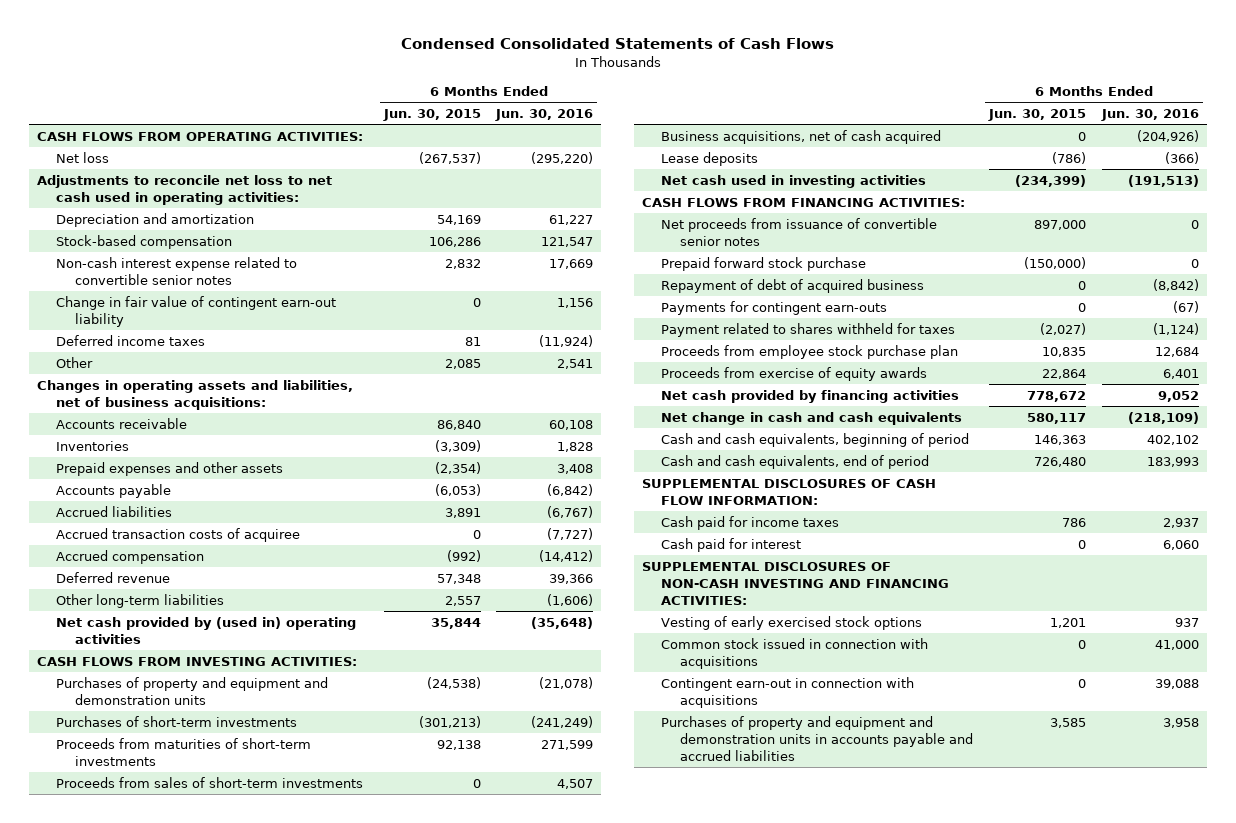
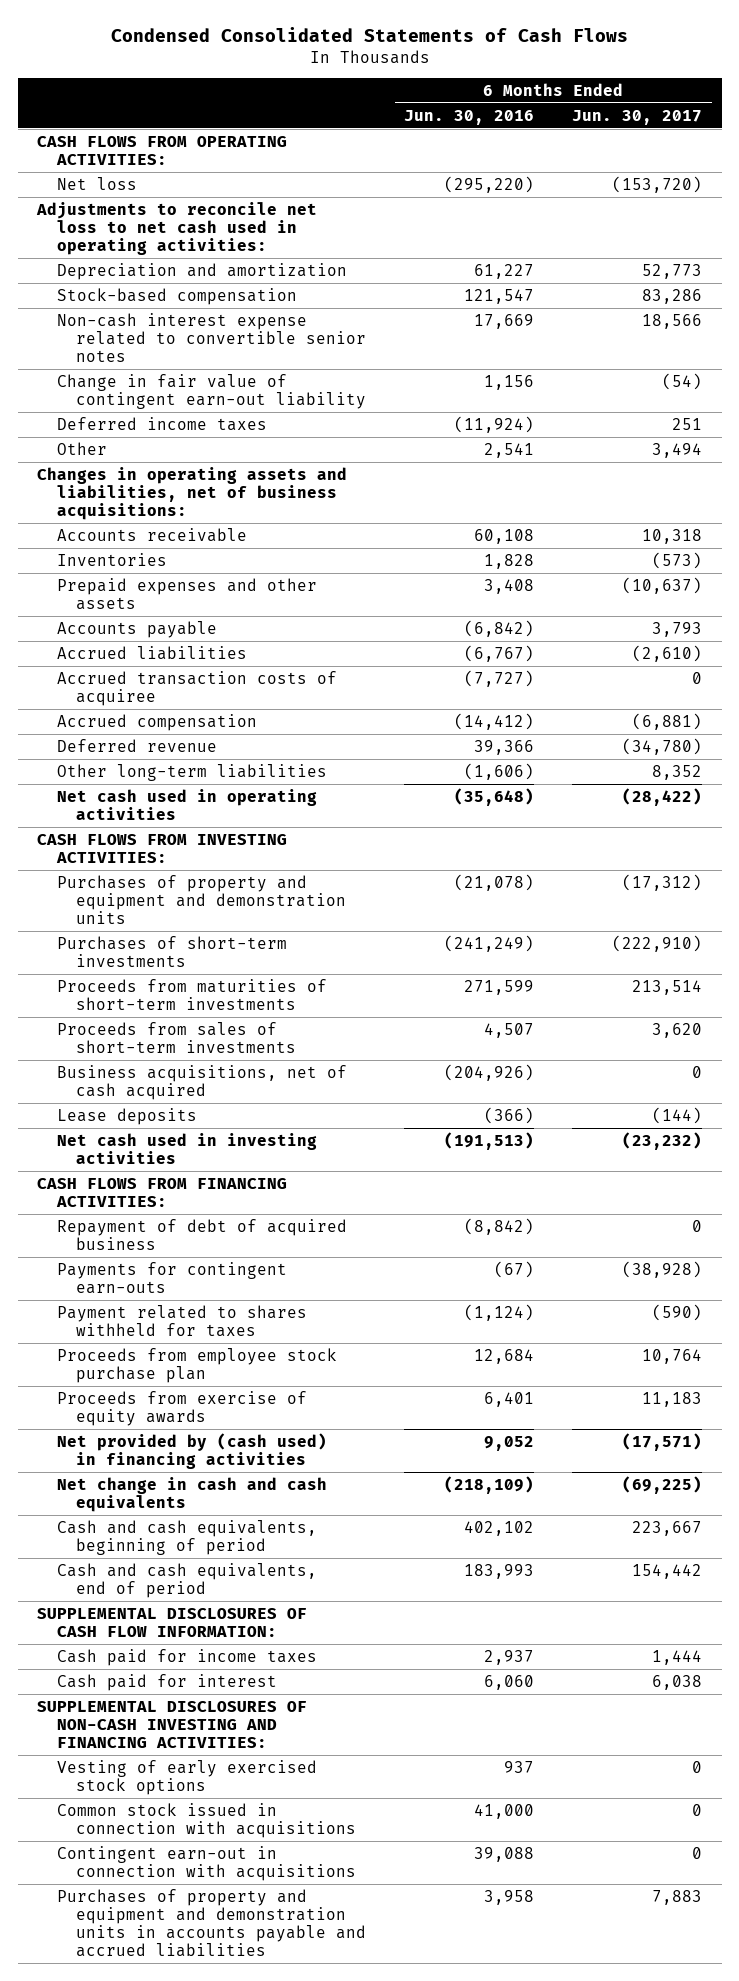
[382,108,481,121] Jun. 30, 2015 -> none
none -> [572,109,703,125] Jun. 30, 2017
[55,616,356,644] Net cash provided by (used in) operating activities -> [56,788,317,820] Net cash used in operating activities
[661,217,938,246] Net proceeds from issuance of convertible senior notes -> none
[661,256,867,271] Prepaid forward stock purchase -> none
[661,389,960,403] Net cash provided by financing activities -> [56,1432,327,1469] Net provided by (cash used) in financing activities

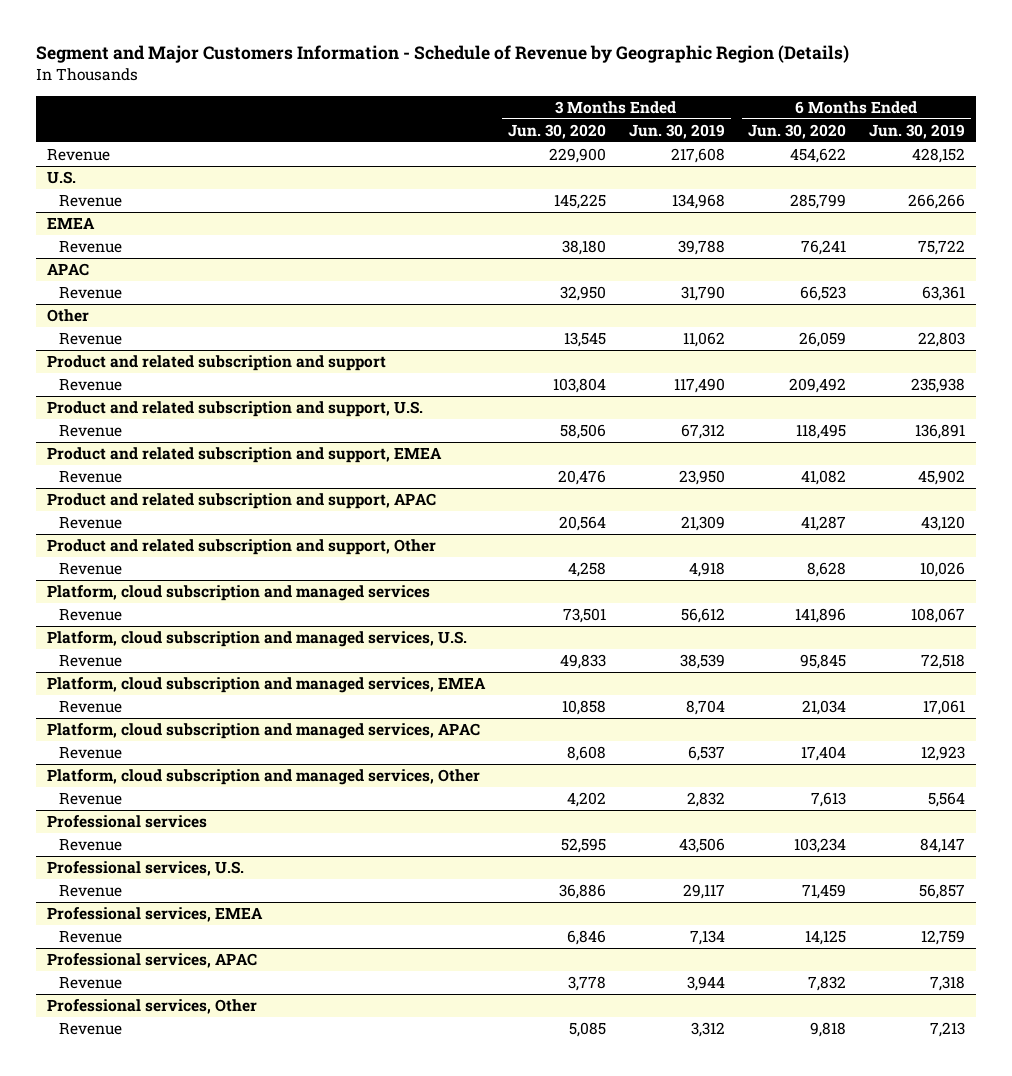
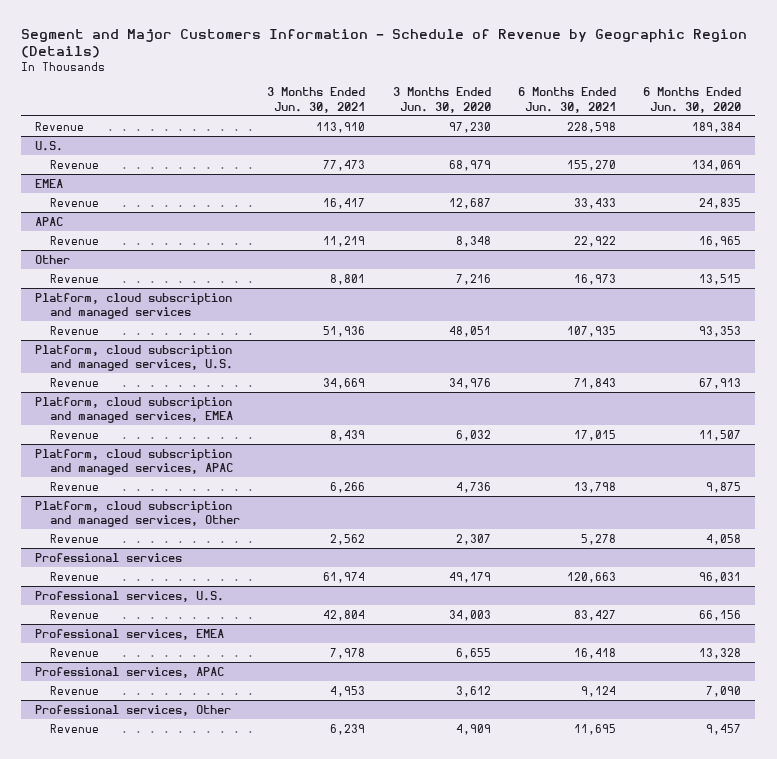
[628,123,725,139] Jun. 30, 2019 -> none
[868,123,965,139] Jun. 30, 2019 -> none
none -> [267,87,366,113] 3 Months Ended Jun. 30, 2021
none -> [518,87,617,113] 6 Months Ended Jun. 30, 2021
[548,148,606,164] 229,900 -> [448,121,491,133] 97,230
[789,148,846,164] 454,622 -> [692,121,742,133] 189,384
[553,194,606,210] 145,225 -> [448,159,491,171] 68,979
[789,194,846,210] 285,799 -> [692,159,742,171] 134,069
[561,240,606,256] 38,180 -> [448,197,491,209] 12,687
[800,240,846,256] 76,241 -> [699,197,742,209] 24,835
[559,286,606,302] 32,950 -> [455,235,491,247] 8,348
[799,286,846,302] 66,523 -> [699,235,742,247] 16,965
[47,355,387,372] Product and related subscription and support -> none
[59,379,123,392] Revenue -> none
[47,401,424,418] Product and related subscription and support, U.S. -> none
[59,425,123,438] Revenue -> none
[47,447,443,464] Product and related subscription and support, EMEA -> none
[59,471,123,484] Revenue -> none
[47,493,437,510] Product and related subscription and support, APAC -> none
[59,517,123,530] Revenue -> none
[47,539,437,556] Product and related subscription and support, Other -> none
[59,563,123,576] Revenue -> none
[563,332,606,348] 13,545 -> [455,273,491,285] 7,216
[798,332,846,348] 26,059 -> [699,273,742,285] 13,515
[562,608,606,624] 73,501 -> [448,325,491,337] 48,051
[794,608,846,624] 141,896 -> [699,325,742,337] 93,353
[559,654,606,670] 49,833 -> [448,377,491,389] 34,976
[799,654,846,670] 95,845 -> [699,377,742,389] 67,913
[561,700,606,716] 10,858 -> [455,429,491,441] 6,032
[801,700,846,716] 21,034 -> [699,429,742,441] 11,507
[566,746,606,762] 8,608 -> [455,481,491,493] 4,736
[800,746,846,762] 17,404 -> [706,481,742,493] 9,875
[566,792,606,808] 4,202 -> [455,533,491,545] 2,307
[810,792,846,808] 7,613 -> [706,533,742,545] 4,058
[560,838,606,854] 52,595 -> [448,571,491,583] 49,179
[793,838,846,854] 103,234 -> [699,571,742,583] 96,031
[558,884,606,900] 36,886 -> [448,609,491,621] 34,003
[801,884,846,900] 71,459 -> [699,609,742,621] 66,156
[566,930,606,946] 6,846 -> [455,647,491,659] 6,655
[804,930,846,946] 14,125 -> [699,647,742,659] 13,328
[567,976,606,992] 3,778 -> [455,685,491,697] 3,612
[807,976,846,992] 7,832 -> [706,685,742,697] 7,090
[568,1022,606,1038] 5,085 -> [455,723,491,735] 4,909
[809,1022,846,1038] 9,818 -> [706,723,742,735] 9,457

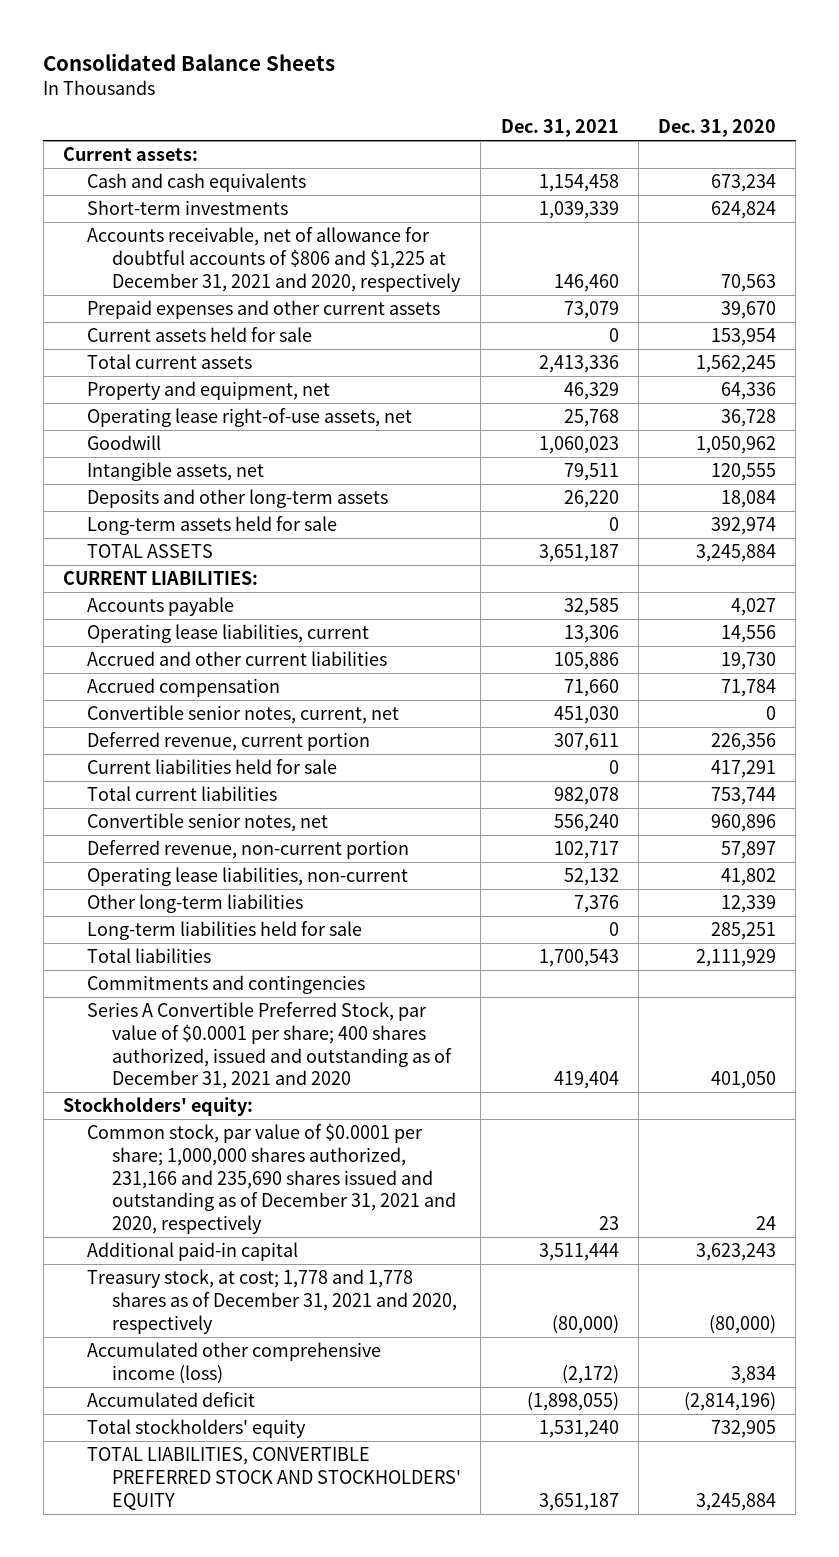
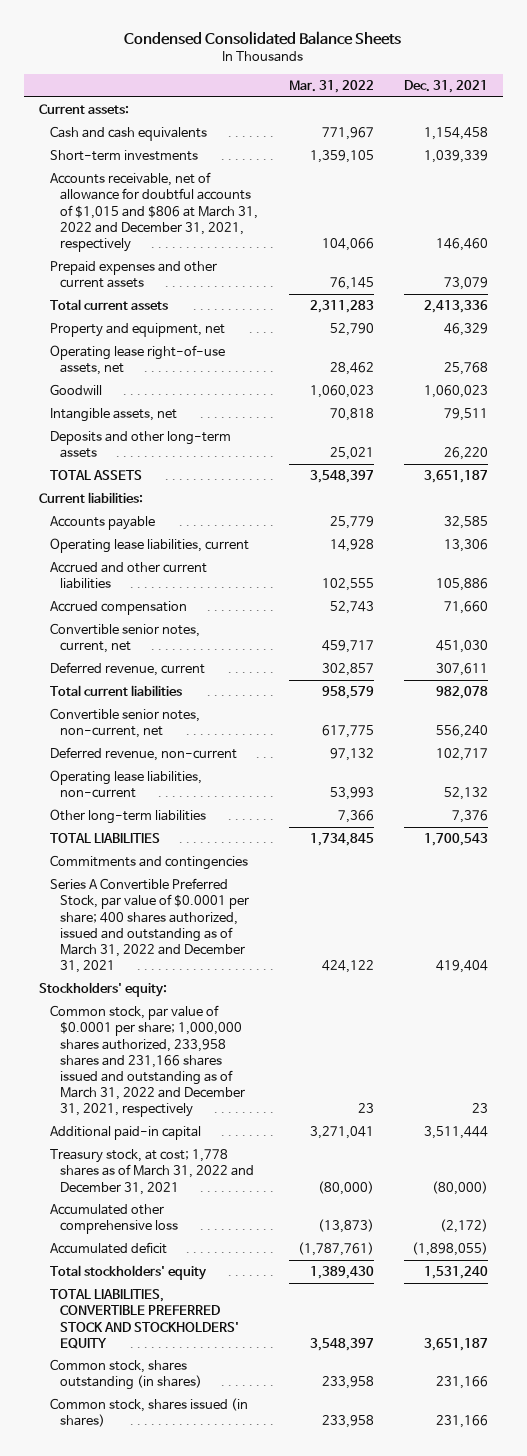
[43,52,336,71] Consolidated Balance Sheets -> [124,30,402,45] Condensed Consolidated Balance Sheets
[658,119,777,138] Dec. 31, 2020 -> none
none -> [288,80,374,94] Mar. 31, 2022
[87,227,462,292] Accounts receivable, net of allowance for doubtful accounts of $806 and $1,225 at December 31, 2021 and 2020, respectively -> [49,172,259,252] Accounts receivable, net of allowance for doubtful accounts of $1,015 and $806 at March 31, 2022 and December 31, 2021, respectively
[87,327,313,343] Current assets held for sale -> none
[87,516,338,536] Long-term assets held for sale -> none
[62,571,258,586] CURRENT LIABILITIES: -> [38,492,143,504] Current liabilities:
[87,759,338,775] Current liabilities held for sale -> none
[87,732,371,752] Deferred revenue, current portion -> [49,662,205,677] Deferred revenue, current
[87,813,329,833] Convertible senior notes, net -> [49,708,200,739] Convertible senior notes, non-current, net
[87,840,410,860] Deferred revenue, non-current portion -> [49,747,237,762] Deferred revenue, non-current
[87,921,363,941] Long-term liabilities held for sale -> none
[87,948,212,964] Total liabilities -> [49,833,160,844] TOTAL LIABILITIES
[87,1002,453,1090] Series A Convertible Preferred Stock, par value of $0.0001 per share; 400 shares authorized, issued and outstanding as of December 31, 2021 and 2020 -> [49,878,250,974] Series A Convertible Preferred Stock, par value of $0.0001 per share; 400 shares authorized, issued and outstanding as of March 31, 2022 and December 31, 2021
[87,1123,457,1234] Common stock, par value of $0.0001 per share; 1,000,000 shares authorized, 231,166 and 235,690 shares issued and outstanding as of December 31, 2021 and 2020, respectively -> [49,1005,246,1118] Common stock, par value of $0.0001 per share; 1,000,000 shares authorized, 233,958 shares and 231,166 shares issued and outstanding as of March 31, 2022 and December 31, 2021, respectively
[87,1269,458,1334] Treasury stock, at cost; 1,778 and 1,778 shares as of December 31, 2021 and 2020, respectively -> [49,1149,255,1195] Treasury stock, at cost; 1,778 shares as of March 31, 2022 and December 31, 2021
[87,1342,382,1384] Accumulated other comprehensive income (loss) -> [49,1204,179,1235] Accumulated other comprehensive loss
none -> [49,1359,203,1391] Common stock, shares outstanding (in shares)
none -> [49,1398,248,1428] Common stock, shares issued (in shares)

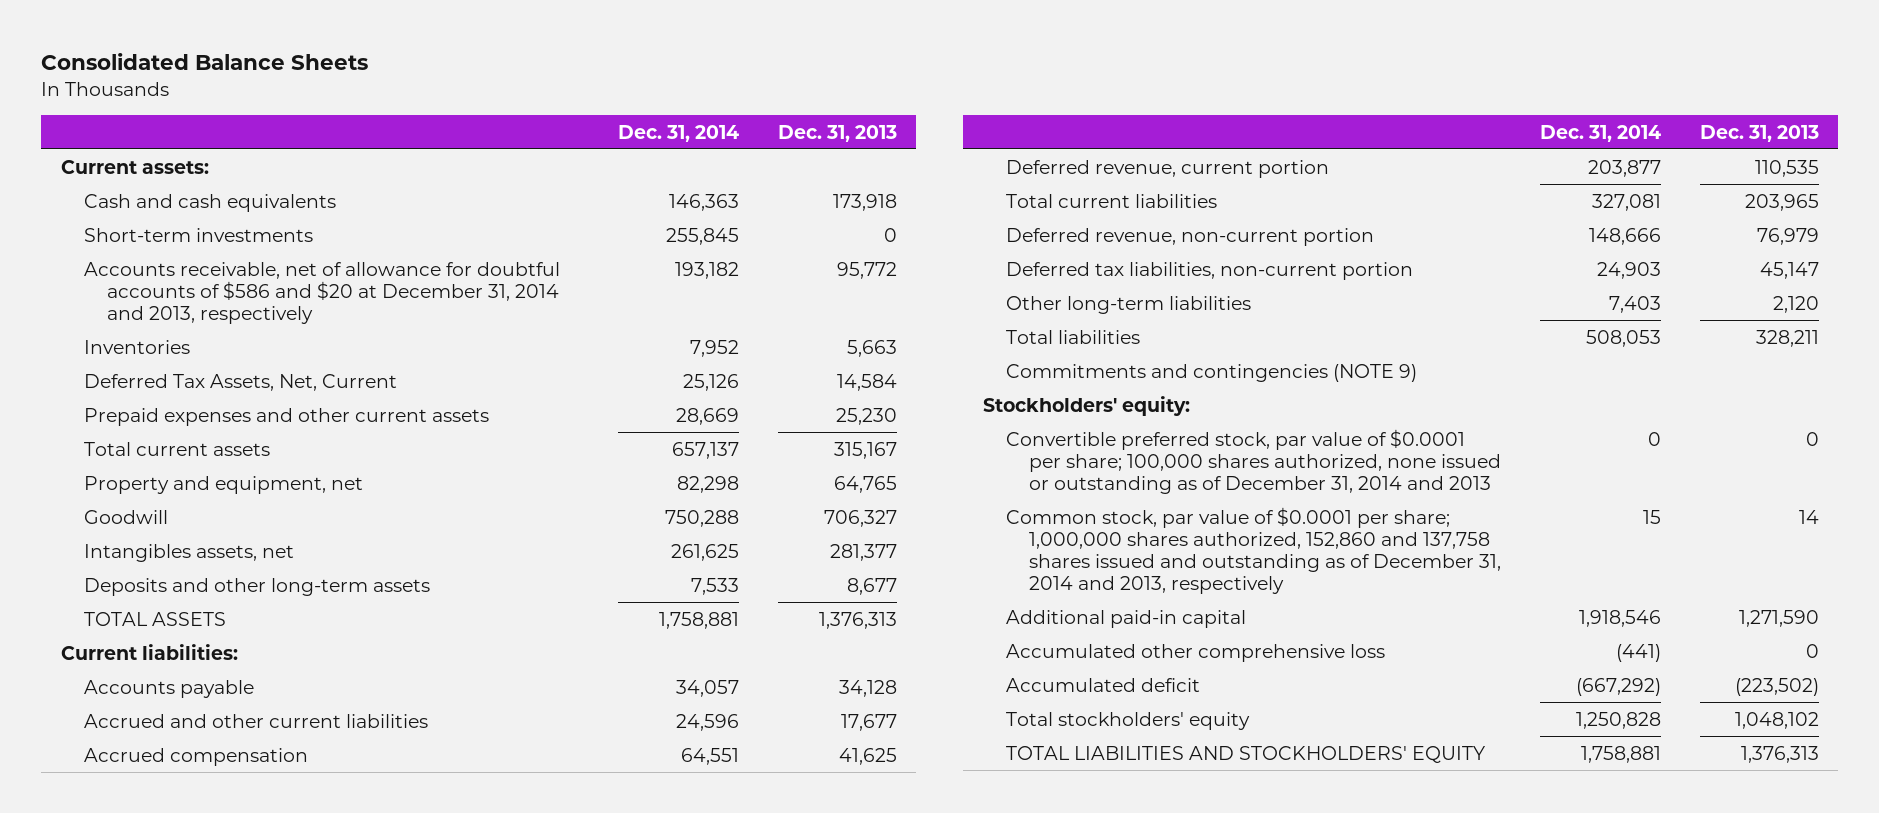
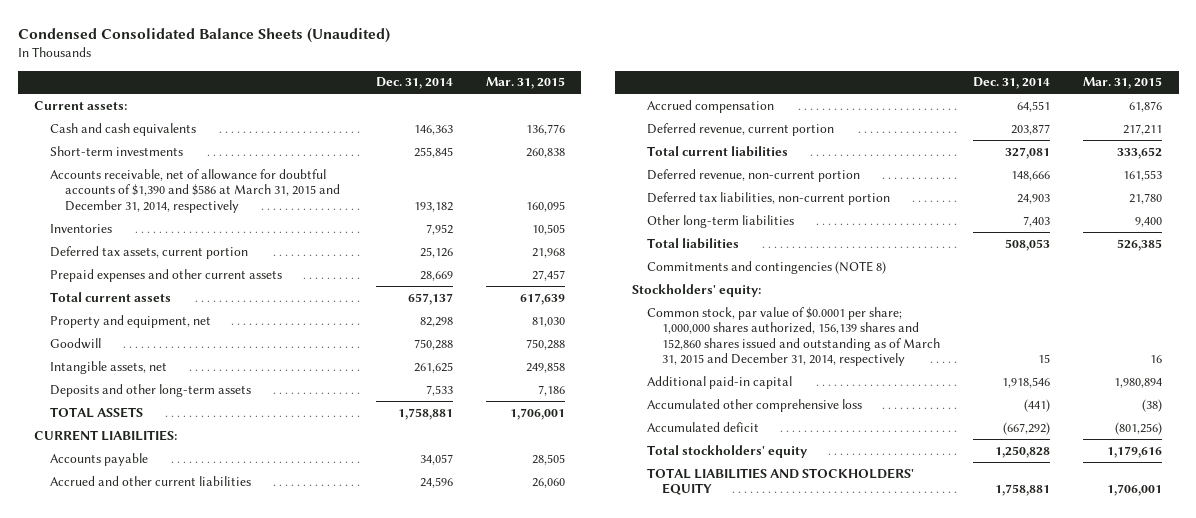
[41,53,369,71] Consolidated Balance Sheets -> [17,27,390,43] Condensed Consolidated Balance Sheets (Unaudited)
[777,124,897,142] Dec. 31, 2013 -> none
none -> [485,77,565,90] Mar. 31, 2015
[83,261,560,324] Accounts receivable, net of allowance for doubtful accounts of $586 and $20 at December 31, 2014 and 2013, respectively -> [49,168,341,213] Accounts receivable, net of allowance for doubtful accounts of $1,390 and $586 at March 31, 2015 and December 31, 2014, respectively
[83,373,397,391] Deferred Tax Assets, Net, Current -> [49,245,248,259] Deferred tax assets, current portion
[83,543,294,562] Intangibles assets, net -> [49,360,167,374] Intangible assets, net
[60,643,238,660] Current liabilities: -> [34,429,178,441] CURRENT LIABILITIES:
[1005,363,1417,382] Commitments and contingencies (NOTE 9) -> [646,260,886,274] Commitments and contingencies (NOTE 8)
[1005,428,1501,494] Convertible preferred stock, par value of $0.0001 per share; 100,000 shares authorized, none issued or outstanding as of December 31, 2014 and 2013 -> none
[1005,506,1501,594] Common stock, par value of $0.0001 per share; 1,000,000 shares authorized, 152,860 and 137,758 shares issued and outstanding as of December 31, 2014 and 2013, respectively -> [646,306,941,367] Common stock, par value of $0.0001 per share; 1,000,000 shares authorized, 156,139 shares and 152,860 shares issued and outstanding as of March 31, 2015 and December 31, 2014, respectively

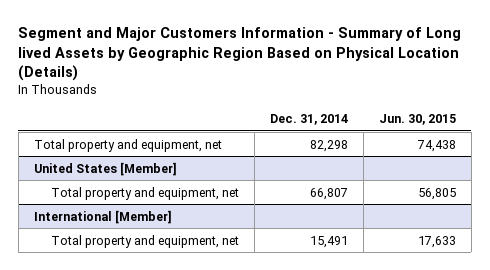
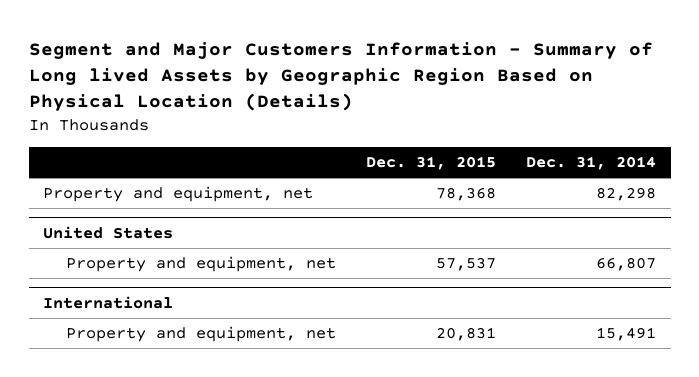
[379,114,457,126] Jun. 30, 2015 -> none
none -> [365,155,496,170] Dec. 31, 2015
[33,138,222,152] Total property and equipment, net -> [43,186,314,203] Property and equipment, net
[33,161,177,176] United States [Member] -> [43,226,174,240] United States
[51,186,240,200] Total property and equipment, net -> [66,256,337,273] Property and equipment, net
[33,209,172,224] International [Member] -> [43,296,174,310] International
[51,234,240,248] Total property and equipment, net -> [66,326,337,343] Property and equipment, net

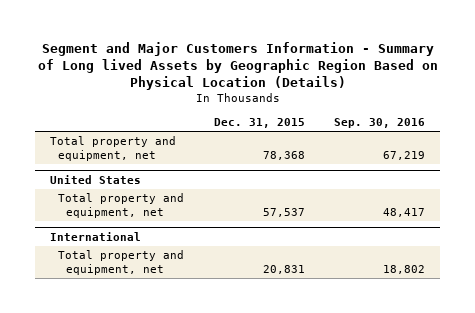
[525,155,656,170] Dec. 31, 2014 -> none
none -> [334,117,426,128] Sep. 30, 2016
[43,186,314,203] Property and equipment, net -> [50,136,177,162] Total property and equipment, net
[66,256,337,273] Property and equipment, net -> [58,193,185,219] Total property and equipment, net
[66,326,337,343] Property and equipment, net -> [58,250,185,276] Total property and equipment, net

